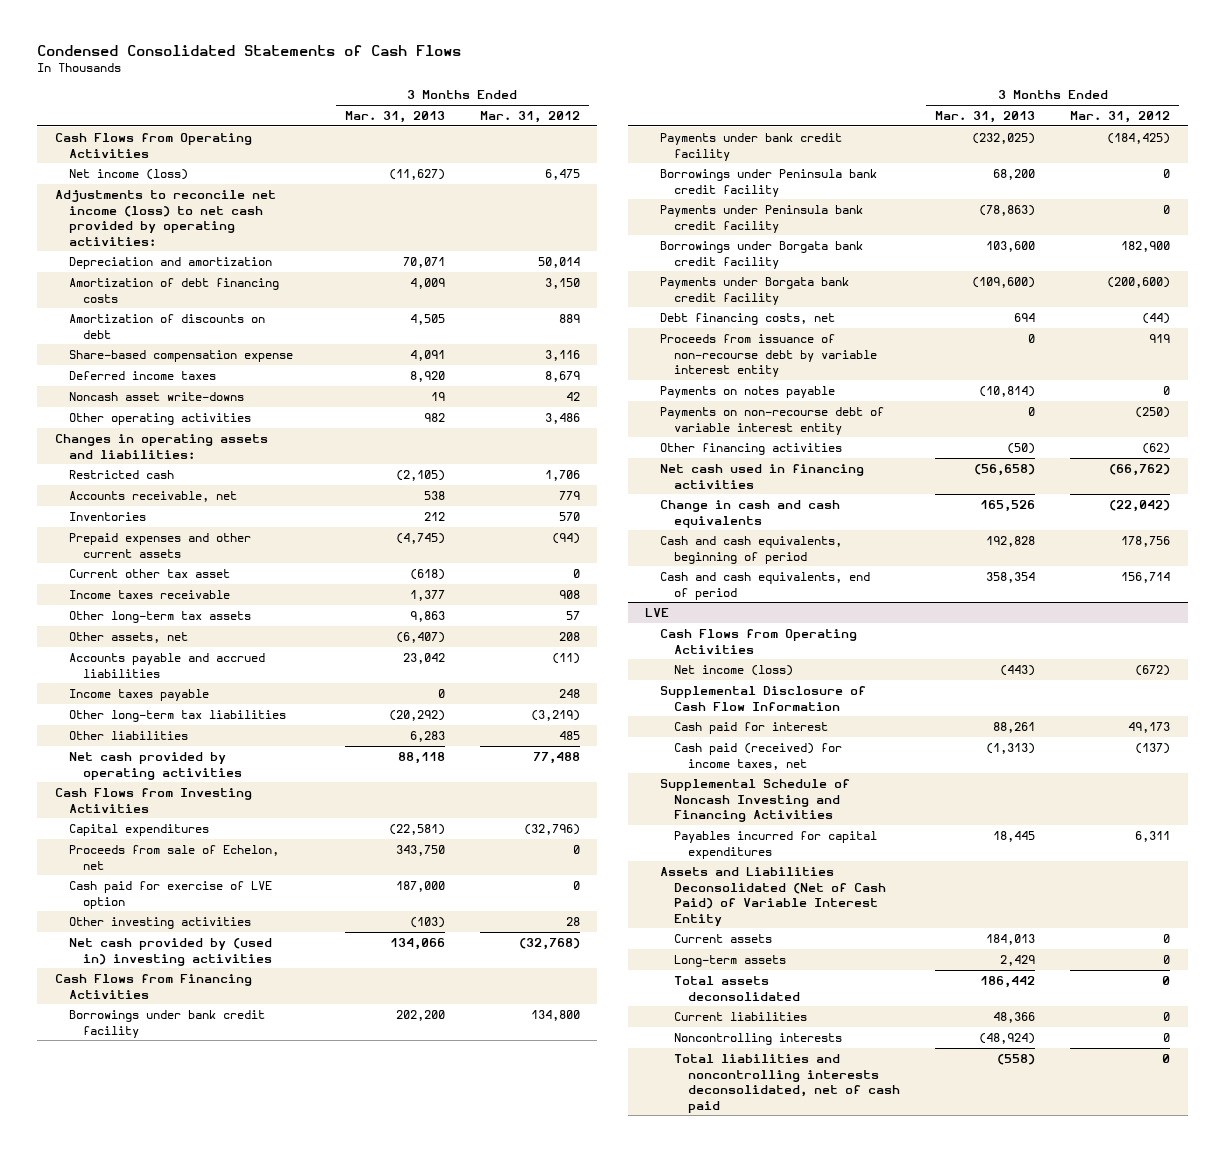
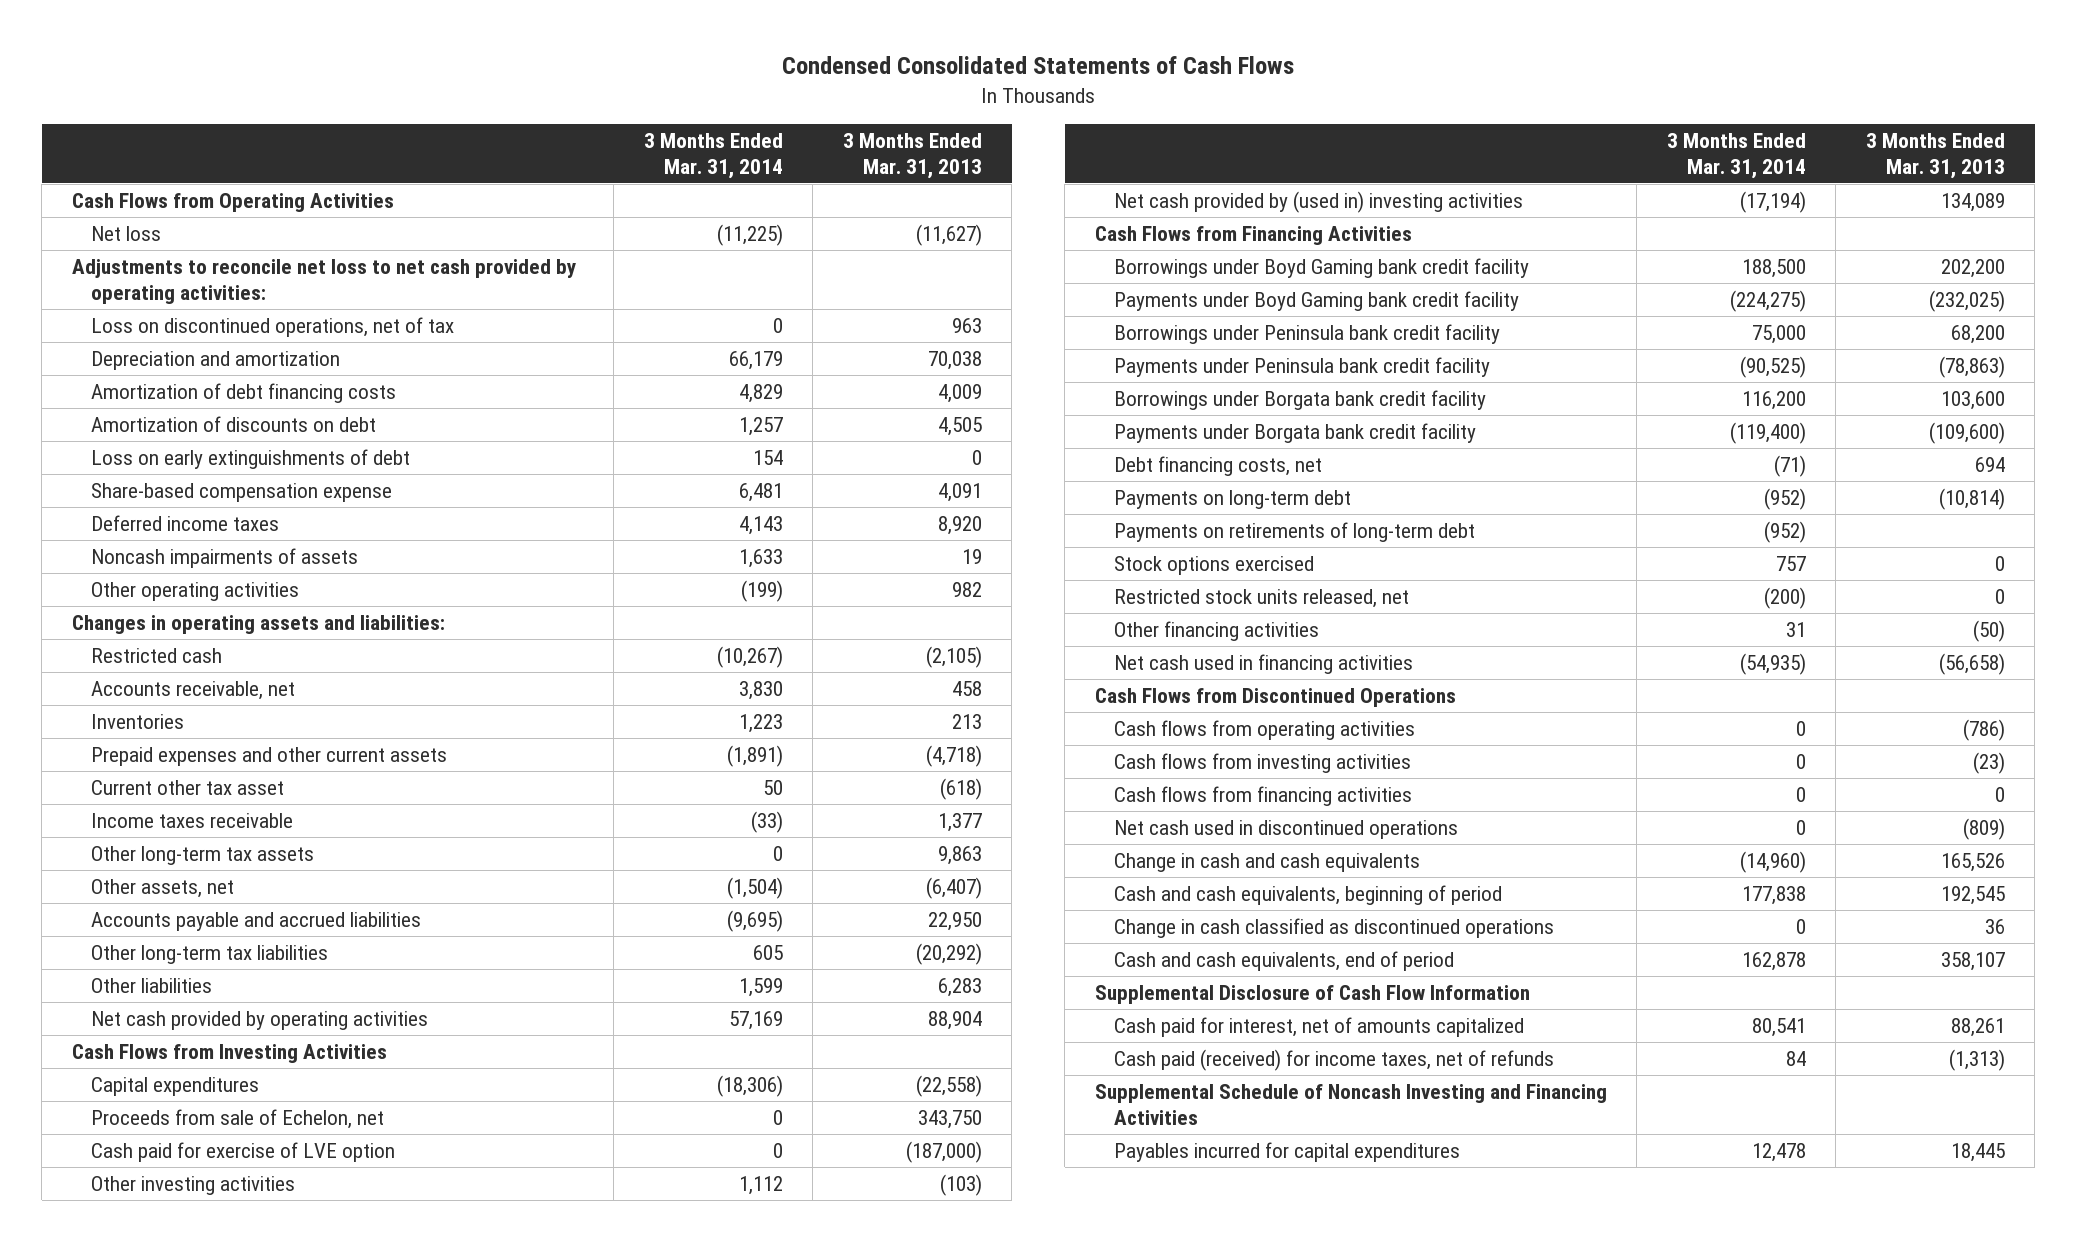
[479,111,580,124] Mar. 31, 2012 -> none
none -> [643,132,783,179] 3 Months Ended Mar. 31, 2014
[69,168,189,180] Net income (loss) -> [90,225,161,241] Net loss
[54,189,276,246] Adjustments to reconcile net income (loss) to net cash provided by operating activities: -> [71,258,576,305] Adjustments to reconcile net loss to net cash provided by operating activities:
none -> [90,316,454,337] Loss on discontinued operations, net of tax
[402,256,445,268] 70,071 -> [927,350,982,370] 70,038
none -> [90,448,410,469] Loss on early extinguishments of debt
[69,391,245,401] Noncash asset write-downs -> [90,547,358,568] Noncash impairments of assets
[423,490,445,500] 538 -> [951,680,982,696] 458
[423,511,445,521] 212 -> [951,713,982,729] 213
[395,532,445,544] (4,745) -> [925,744,982,767] (4,718)
[69,688,210,701] Income taxes payable -> none
[402,652,445,664] 23,042 -> [927,911,982,931] 22,950
[397,751,445,764] 88,118 -> [927,1010,982,1030] 88,904
[388,823,445,835] (22,581) -> [915,1074,982,1097] (22,558)
[395,880,445,892] 187,000 -> [905,1140,982,1163] (187,000)
[389,937,445,950] 134,066 -> [1940,192,2005,212] 134,089
[69,1009,266,1038] Borrowings under bank credit facility -> [1113,257,1529,278] Borrowings under Boyd Gaming bank credit facility
[659,132,842,161] Payments under bank credit facility -> [1113,290,1519,311] Payments under Boyd Gaming bank credit facility
[659,333,877,378] Proceeds from issuance of non-recourse debt by variable interest entity -> none
[659,406,884,435] Payments on non-recourse debt of variable interest entity -> none
[659,385,835,398] Payments on notes payable -> [1113,489,1351,509] Payments on long-term debt
none -> [1113,521,1475,542] Payments on retirements of long-term debt
none -> [1113,555,1314,575] Stock options exercised
none -> [1113,588,1409,608] Restricted stock units released, net
none -> [1094,687,1456,707] Cash Flows from Discontinued Operations
none -> [1113,719,1415,740] Cash flows from operating activities
none -> [1113,752,1411,773] Cash flows from investing activities
none -> [1113,785,1412,806] Cash flows from financing activities
none -> [1113,819,1458,839] Net cash used in discontinued operations
[645,607,670,617] LVE -> none
[659,628,857,654] Cash Flows from Operating Activities -> none
[673,664,793,676] Net income (loss) -> none
[986,535,1036,547] 192,828 -> [1940,885,2005,905] 192,545
none -> [1113,917,1554,938] Change in cash classified as discontinued operations
[986,571,1036,583] 358,354 -> [1940,951,2005,971] 358,107
[673,721,828,734] Cash paid for interest -> [1113,1016,1524,1037] Cash paid for interest, net of amounts capitalized
[673,742,842,770] Cash paid (received) for income taxes, net -> [1113,1048,1554,1071] Cash paid (received) for income taxes, net of refunds
[659,866,886,926] Assets and Liabilities Deconsolidated (Net of Cash Paid) of Variable Interest Entity -> none
[673,933,772,943] Current assets -> none
[673,954,786,967] Long-term assets -> none
[673,975,800,1001] Total assets deconsolidated -> none
[673,1011,807,1021] Current liabilities -> none
[673,1032,842,1045] Noncontrolling interests -> none
[673,1053,900,1113] Total liabilities and noncontrolling interests deconsolidated, net of cash paid -> none

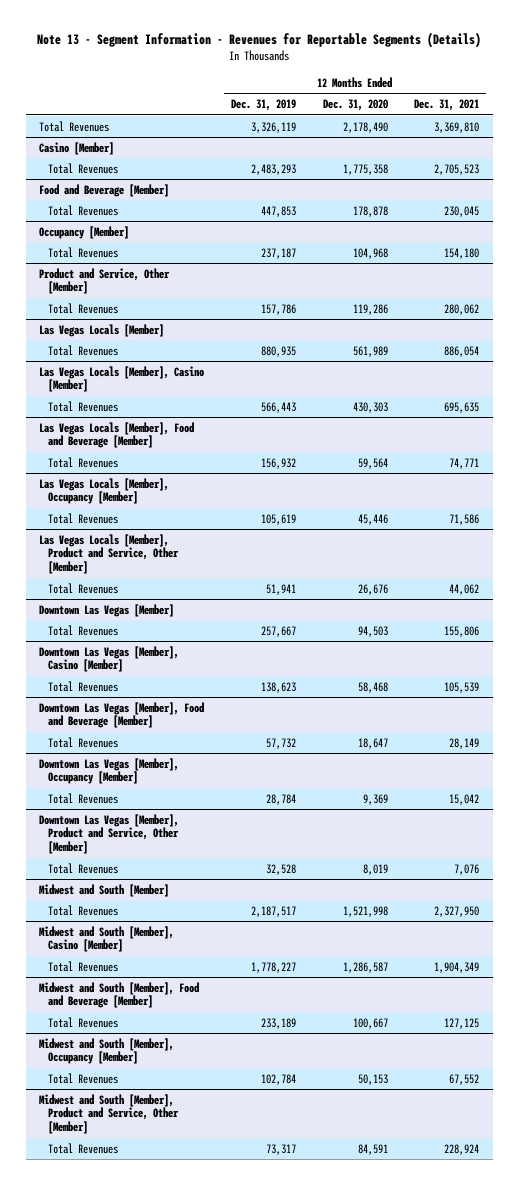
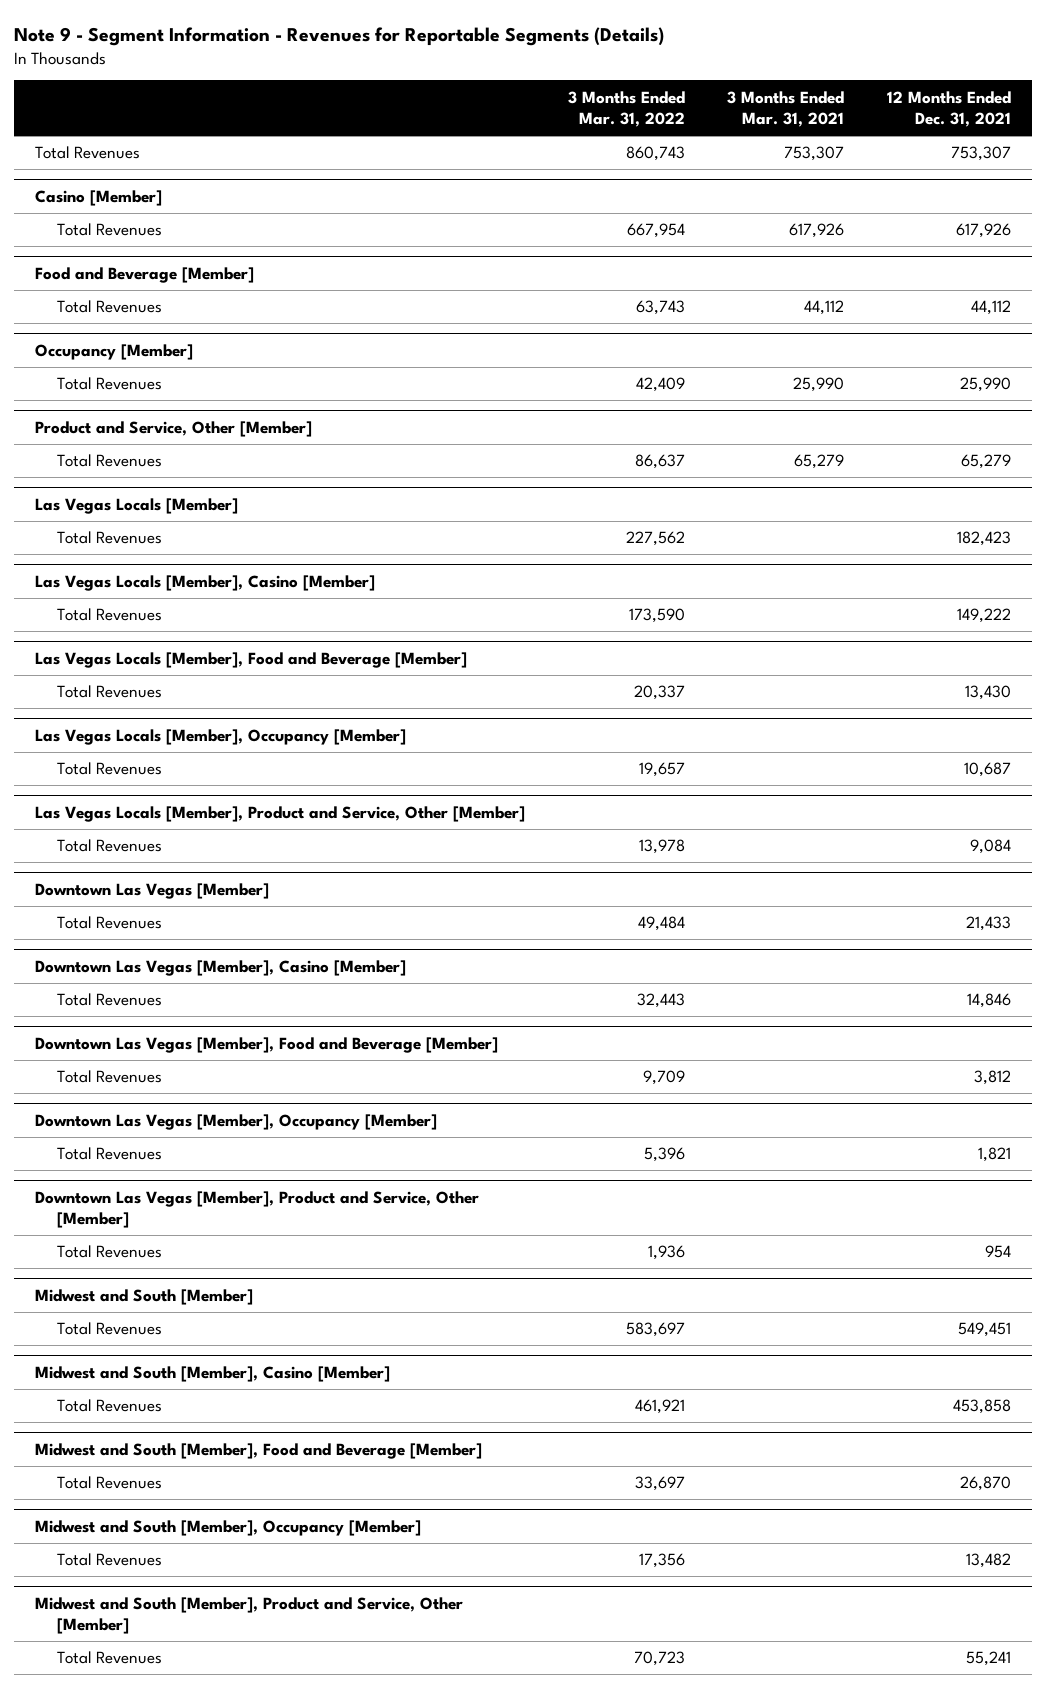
[37,32,482,49] Note 13 - Segment Information - Revenues for Reportable Segments (Details) -> [14,26,665,46] Note 9 - Segment Information - Revenues for Reportable Segments (Details)
[230,99,296,112] Dec. 31, 2019 -> none
[322,99,388,112] Dec. 31, 2020 -> none
none -> [567,90,685,128] 3 Months Ended Mar. 31, 2022
none -> [727,90,845,128] 3 Months Ended Mar. 31, 2021
[434,121,480,133] 3,369,810 -> [950,146,1011,162] 753,307
[434,163,480,175] 2,705,523 -> [955,223,1011,239] 617,926
[444,205,480,217] 230,045 -> [970,300,1011,316] 44,112
[444,247,480,259] 154,180 -> [959,377,1011,393] 25,990
[444,303,480,315] 280,062 -> [960,454,1011,470] 65,279
[444,345,480,357] 886,054 -> [956,531,1011,547] 182,423
[444,401,480,413] 695,635 -> [956,608,1011,624] 149,222
[449,457,480,469] 74,771 -> [964,685,1011,701] 13,430
[449,513,480,525] 71,586 -> [963,762,1011,778] 10,687
[449,583,480,595] 44,062 -> [969,839,1011,855] 9,084
[444,625,480,637] 155,806 -> [965,916,1011,932] 21,433
[444,681,480,693] 105,539 -> [966,993,1011,1009] 14,846
[449,737,480,749] 28,149 -> [973,1070,1011,1086] 3,812
[449,793,480,805] 15,042 -> [977,1147,1011,1163] 1,821
[454,863,480,875] 7,076 -> [984,1245,1011,1259] 954
[434,905,480,917] 2,327,950 -> [957,1322,1011,1338] 549,451
[434,961,480,973] 1,904,349 -> [952,1399,1011,1415] 453,858
[444,1017,480,1029] 127,125 -> [959,1476,1011,1492] 26,870
[449,1073,480,1085] 67,552 -> [965,1553,1011,1569] 13,482
[444,1143,480,1155] 228,924 -> [965,1651,1011,1667] 55,241

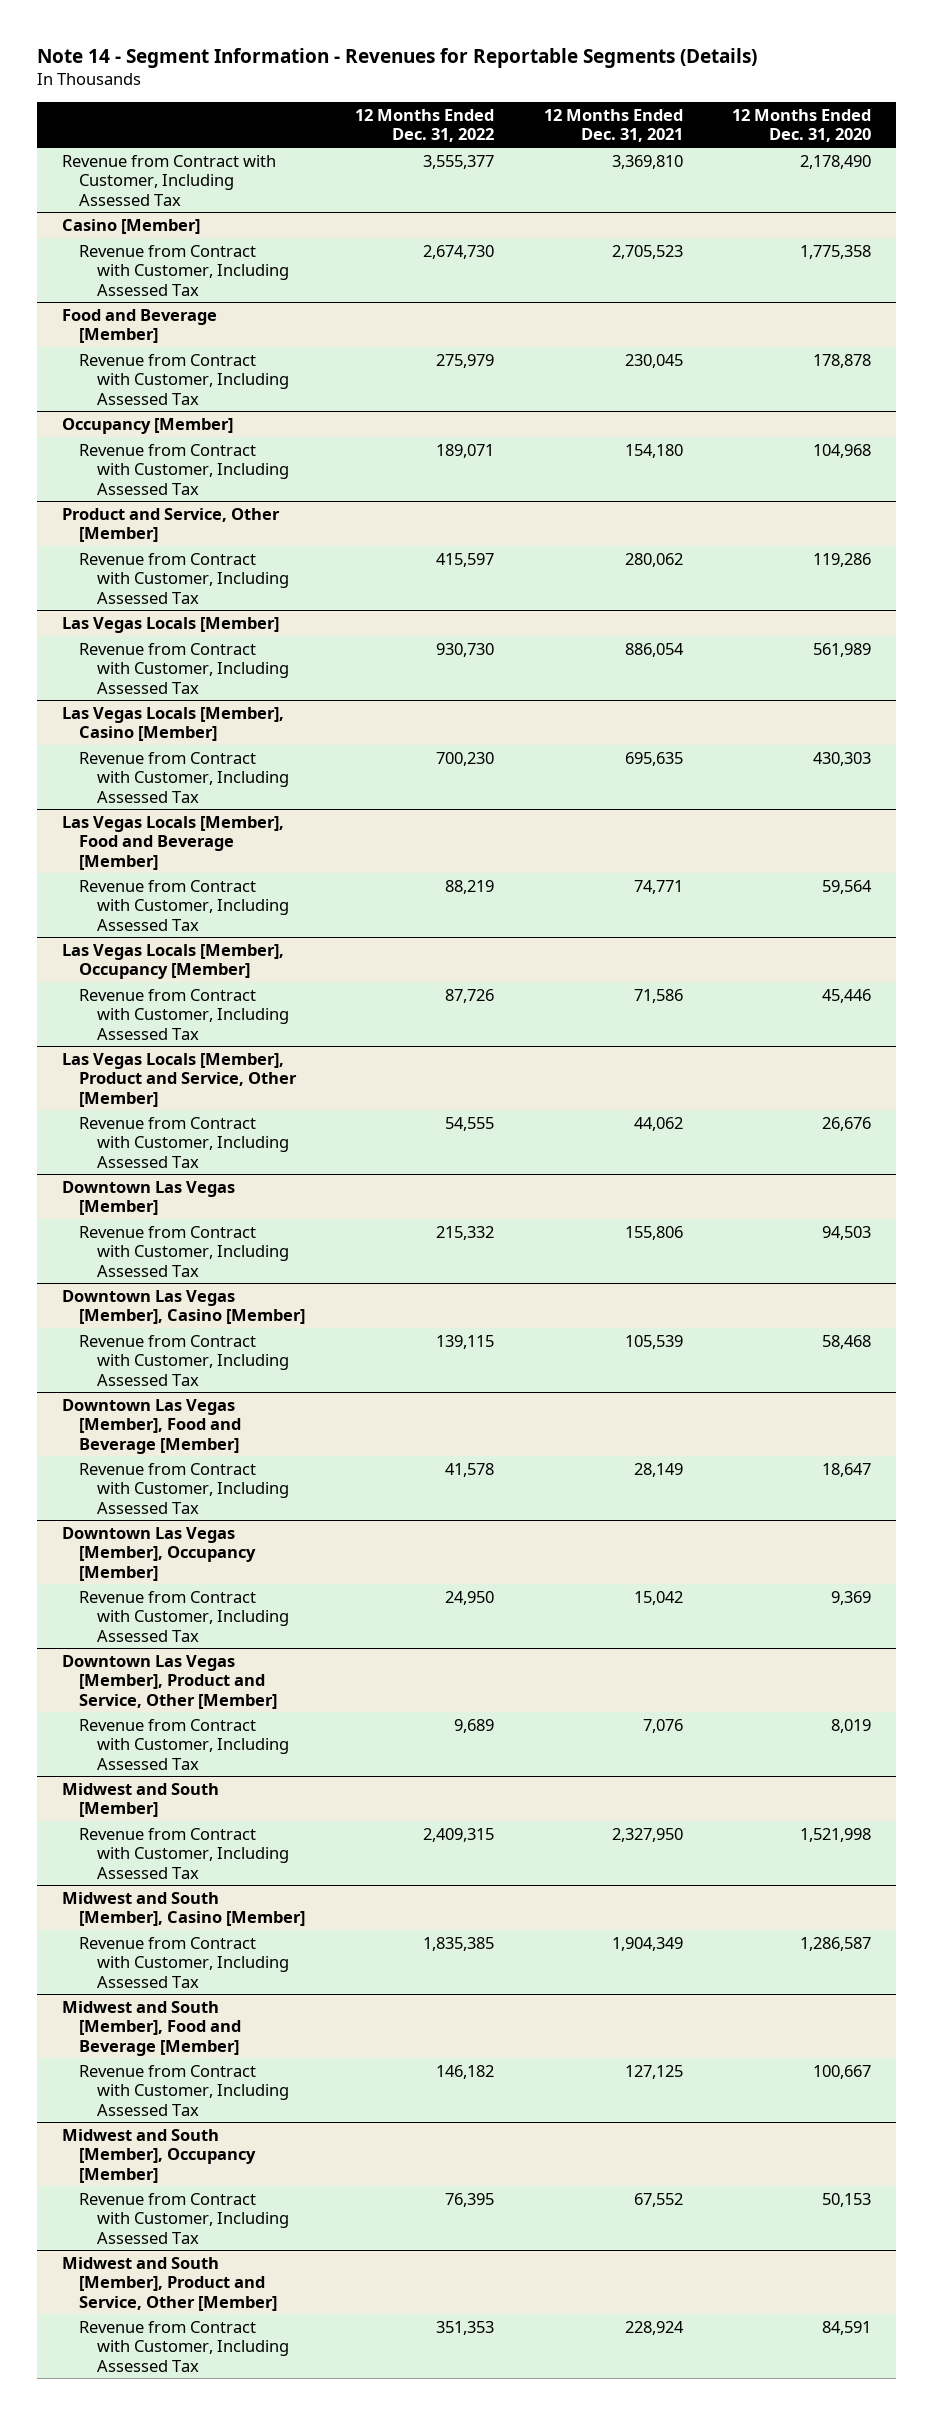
[14,26,665,46] Note 9 - Segment Information - Revenues for Reportable Segments (Details) -> [36,47,757,68] Note 14 - Segment Information - Revenues for Reportable Segments (Details)
[567,90,685,128] 3 Months Ended Mar. 31, 2022 -> none
[727,90,845,128] 3 Months Ended Mar. 31, 2021 -> none
none -> [355,109,495,143] 12 Months Ended Dec. 31, 2022
none -> [732,109,872,143] 12 Months Ended Dec. 31, 2020
[35,146,141,160] Total Revenues -> none
none -> [61,154,276,206] Revenue from Contract with Customer, Including Assessed Tax
[56,223,162,237] Total Revenues -> none
none -> [79,244,290,296] Revenue from Contract with Customer, Including Assessed Tax
[56,300,162,314] Total Revenues -> none
none -> [79,353,290,405] Revenue from Contract with Customer, Including Assessed Tax
[56,377,162,391] Total Revenues -> none
none -> [79,443,290,495] Revenue from Contract with Customer, Including Assessed Tax
[56,454,162,468] Total Revenues -> none
none -> [79,552,290,604] Revenue from Contract with Customer, Including Assessed Tax
[56,531,162,545] Total Revenues -> none
none -> [79,642,290,694] Revenue from Contract with Customer, Including Assessed Tax
[56,608,162,622] Total Revenues -> none
none -> [79,751,290,803] Revenue from Contract with Customer, Including Assessed Tax
[56,685,162,699] Total Revenues -> none
none -> [79,879,290,931] Revenue from Contract with Customer, Including Assessed Tax
[56,762,162,776] Total Revenues -> none
none -> [79,988,290,1040] Revenue from Contract with Customer, Including Assessed Tax
[56,839,162,853] Total Revenues -> none
none -> [79,1116,290,1168] Revenue from Contract with Customer, Including Assessed Tax
[56,916,162,930] Total Revenues -> none
none -> [79,1225,290,1277] Revenue from Contract with Customer, Including Assessed Tax
[56,993,162,1007] Total Revenues -> none
none -> [79,1334,290,1386] Revenue from Contract with Customer, Including Assessed Tax
[56,1070,162,1084] Total Revenues -> none
none -> [79,1462,290,1514] Revenue from Contract with Customer, Including Assessed Tax
[56,1147,162,1161] Total Revenues -> none
none -> [79,1590,290,1642] Revenue from Contract with Customer, Including Assessed Tax
[56,1245,162,1259] Total Revenues -> none
none -> [79,1718,290,1770] Revenue from Contract with Customer, Including Assessed Tax
[56,1322,162,1336] Total Revenues -> none
none -> [79,1827,290,1879] Revenue from Contract with Customer, Including Assessed Tax
[56,1399,162,1413] Total Revenues -> none
none -> [79,1936,290,1988] Revenue from Contract with Customer, Including Assessed Tax
[56,1476,162,1490] Total Revenues -> none
none -> [79,2064,290,2116] Revenue from Contract with Customer, Including Assessed Tax
[56,1553,162,1567] Total Revenues -> none
none -> [79,2192,290,2244] Revenue from Contract with Customer, Including Assessed Tax
[56,1651,162,1665] Total Revenues -> none
none -> [79,2320,290,2372] Revenue from Contract with Customer, Including Assessed Tax

